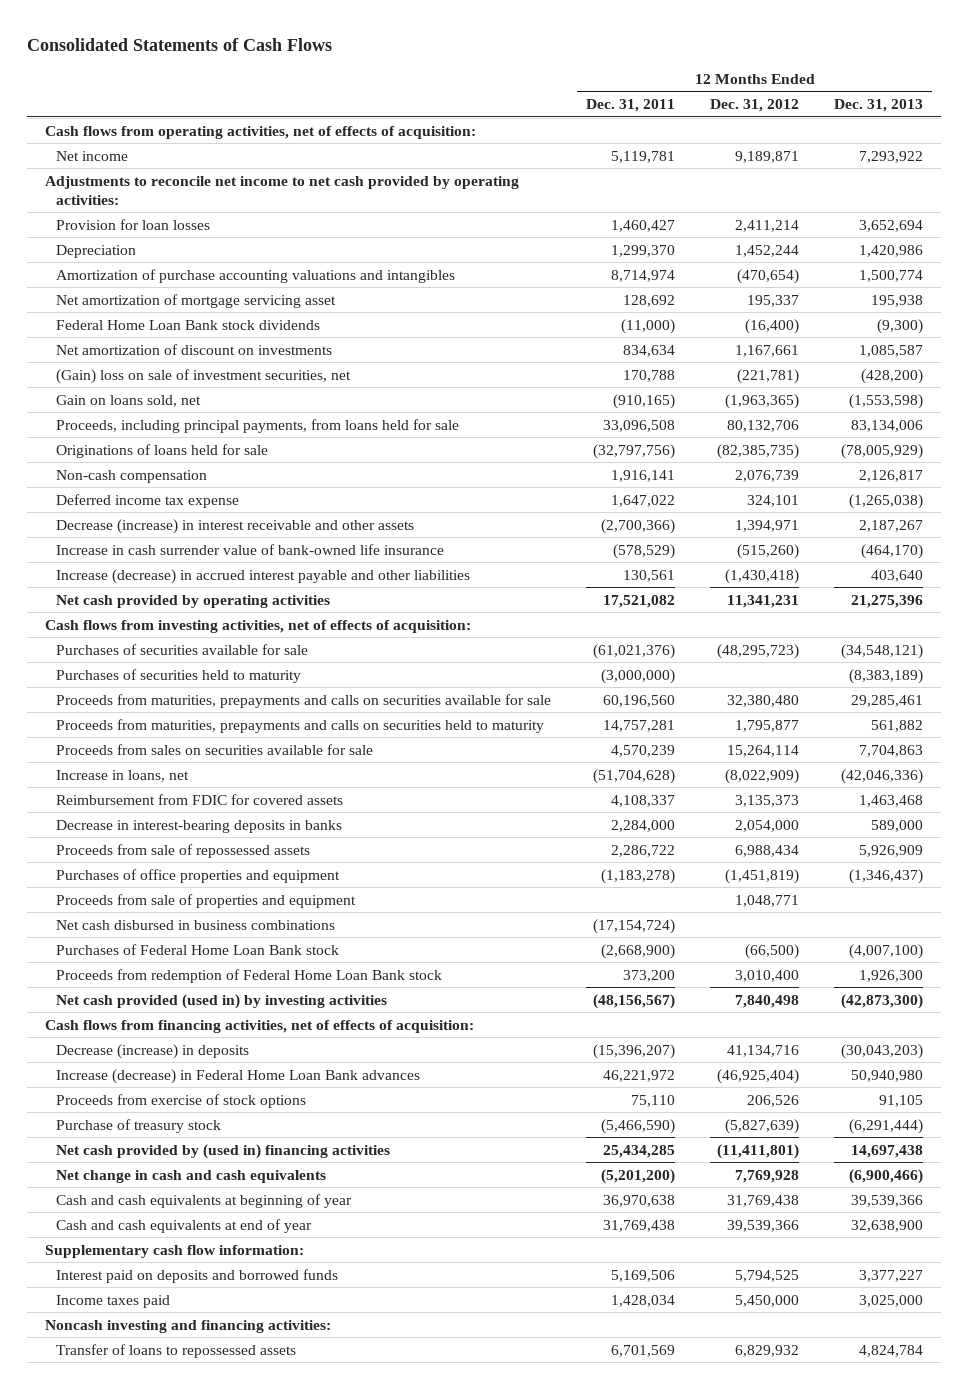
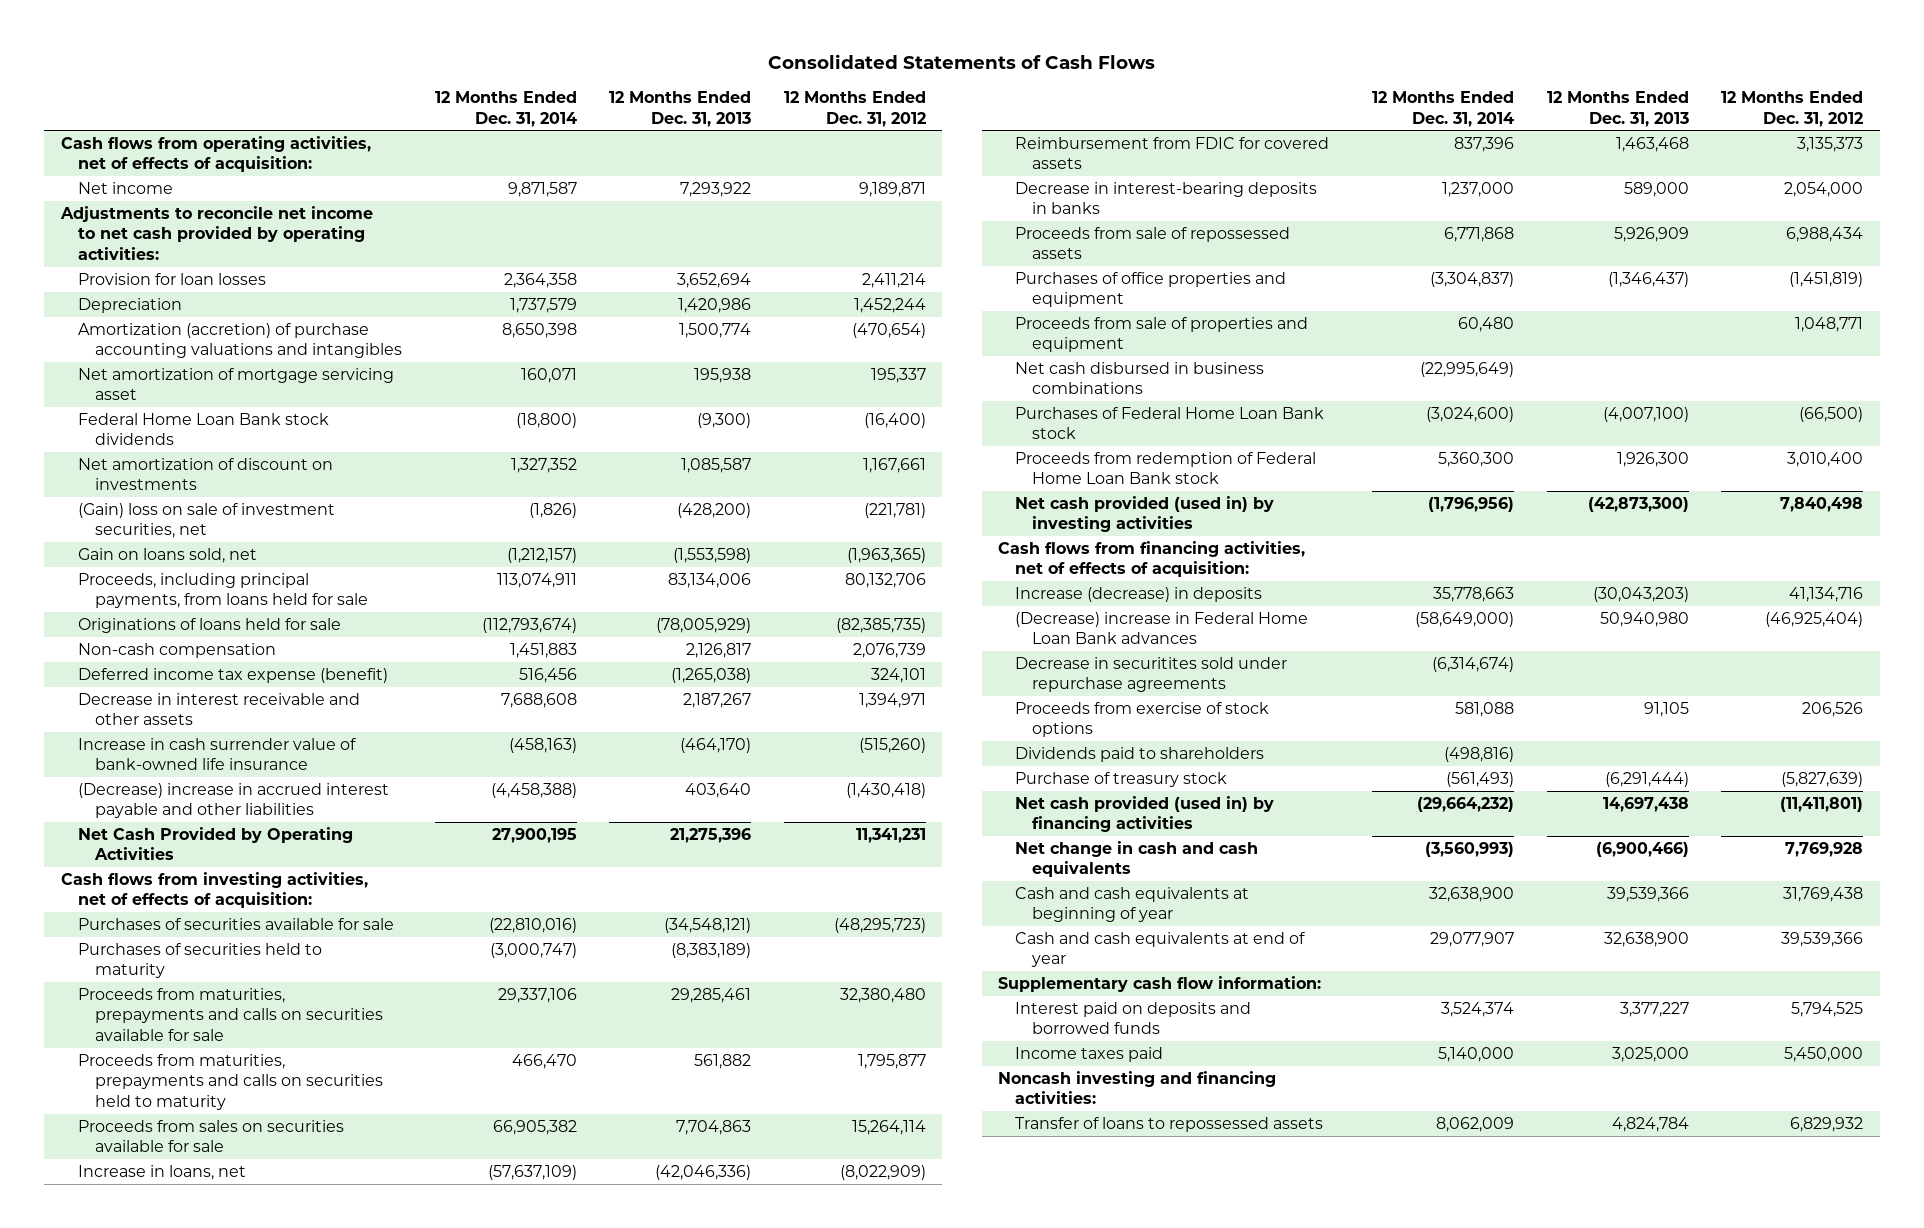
[586,99,676,113] Dec. 31, 2011 -> none
none -> [434,91,577,127] 12 Months Ended Dec. 31, 2014
[56,268,456,283] Amortization of purchase accounting valuations and intangibles -> [77,323,402,359] Amortization (accretion) of purchase accounting valuations and intangibles
[56,493,240,508] Deferred income tax expense -> [77,668,388,684] Deferred income tax expense (benefit)
[56,518,415,534] Decrease (increase) in interest receivable and other assets -> [77,693,360,726] Decrease in interest receivable and other assets
[56,568,471,584] Increase (decrease) in accrued interest payable and other liabilities -> [77,783,389,819] (Decrease) increase in accrued interest payable and other liabilities
[56,594,331,608] Net cash provided by operating activities -> [77,827,353,861] Net Cash Provided by Operating Activities
[56,1043,250,1059] Decrease (increase) in deposits -> [1015,587,1263,603] Increase (decrease) in deposits
[56,1068,421,1084] Increase (decrease) in Federal Home Loan Bank advances -> [1015,612,1309,645] (Decrease) increase in Federal Home Loan Bank advances
none -> [1015,657,1288,693] Decrease in securitites sold under repurchase agreements
none -> [1015,747,1265,763] Dividends paid to shareholders
[56,1143,391,1159] Net cash provided by (used in) financing activities -> [1015,796,1275,833] Net cash provided (used in) by financing activities

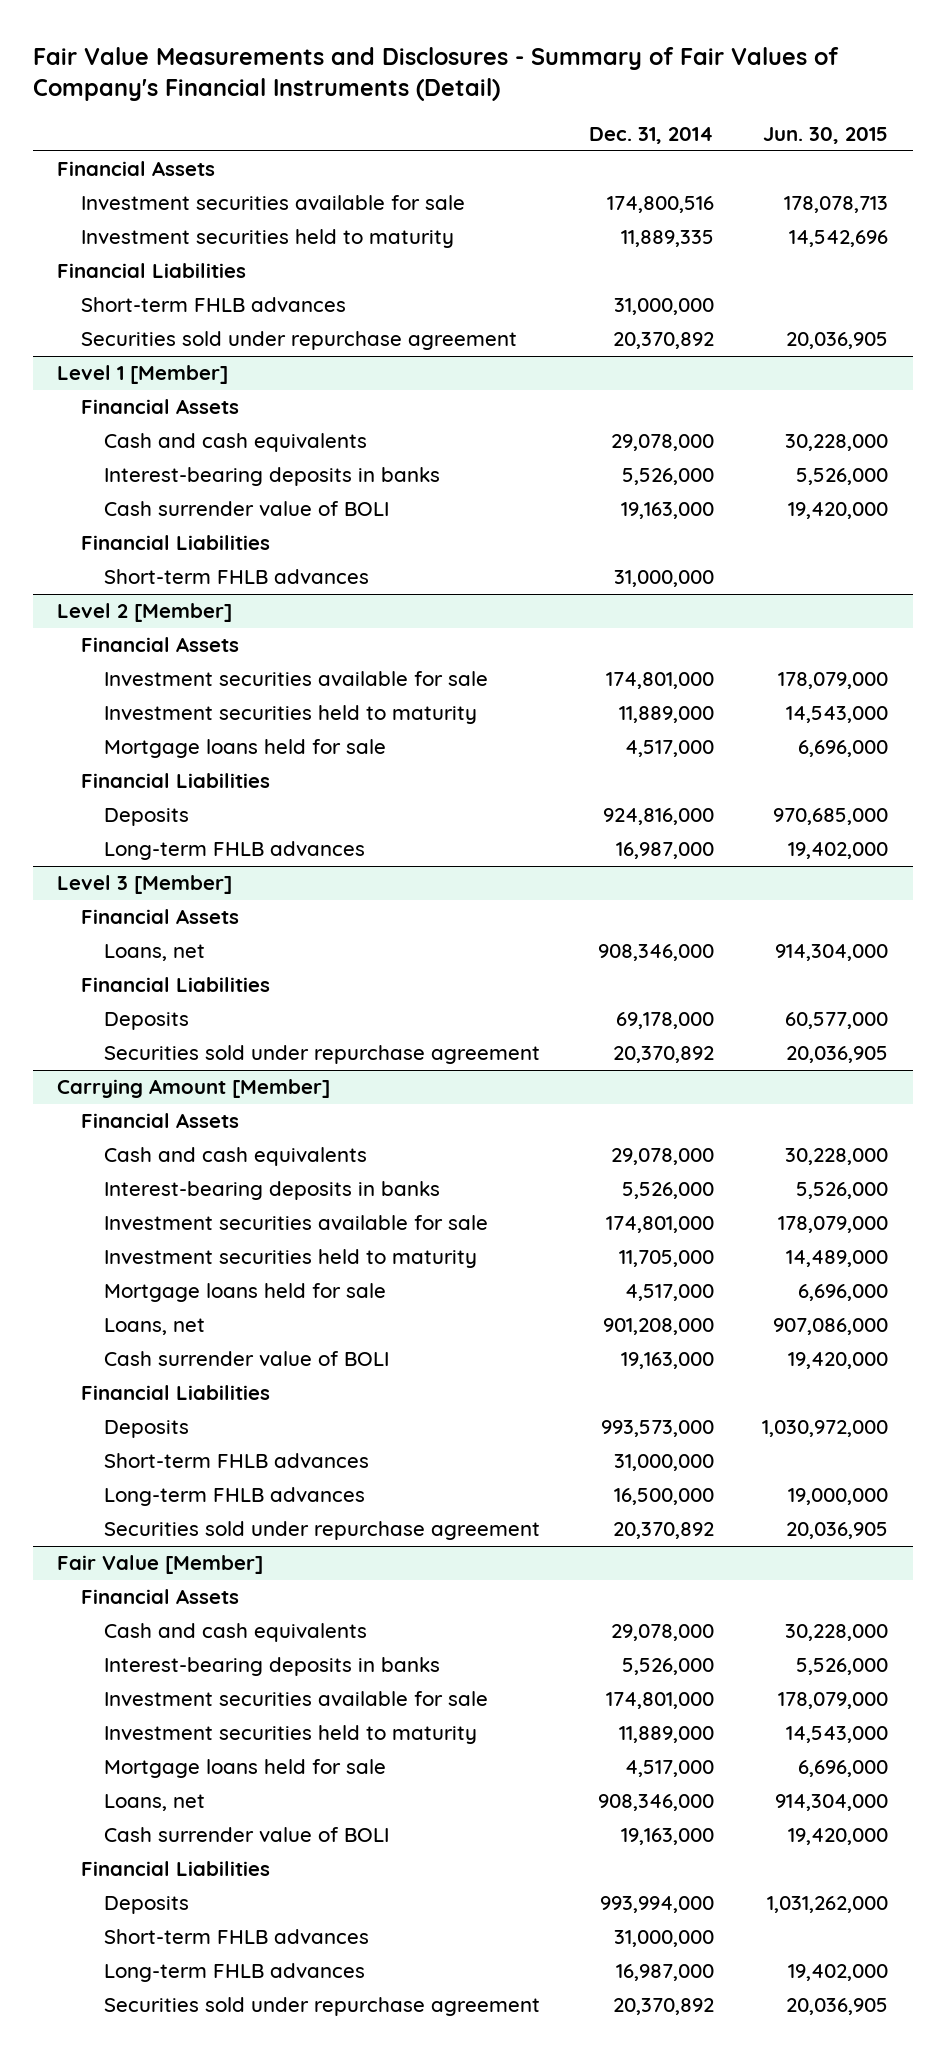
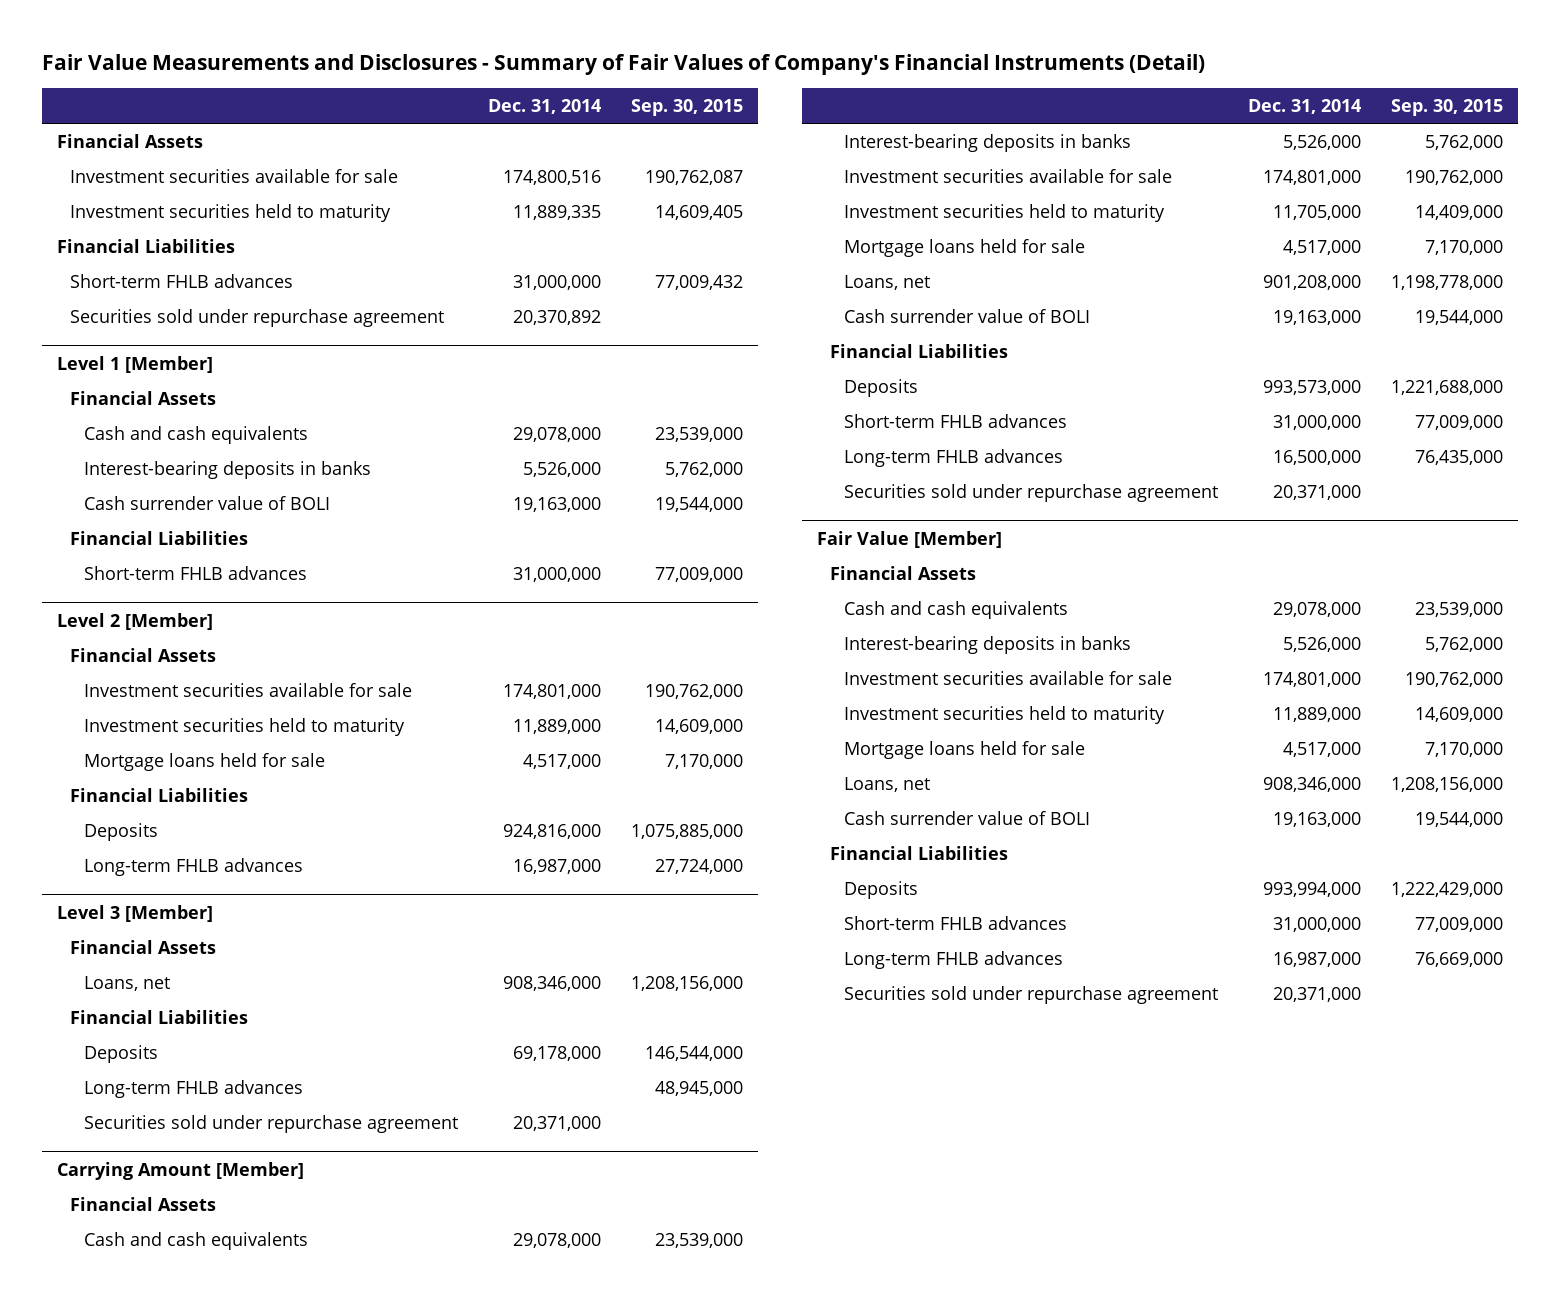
[763,127,889,145] Jun. 30, 2015 -> none
none -> [630,98,743,116] Sep. 30, 2015
none -> [83,1079,303,1098] Long-term FHLB advances
[612,1046,714,1064] 20,370,892 -> [512,1115,601,1131] 20,371,000
[612,1522,714,1540] 20,370,892 -> [1272,484,1361,500] 20,371,000
[612,1998,714,2016] 20,370,892 -> [1272,986,1361,1002] 20,371,000

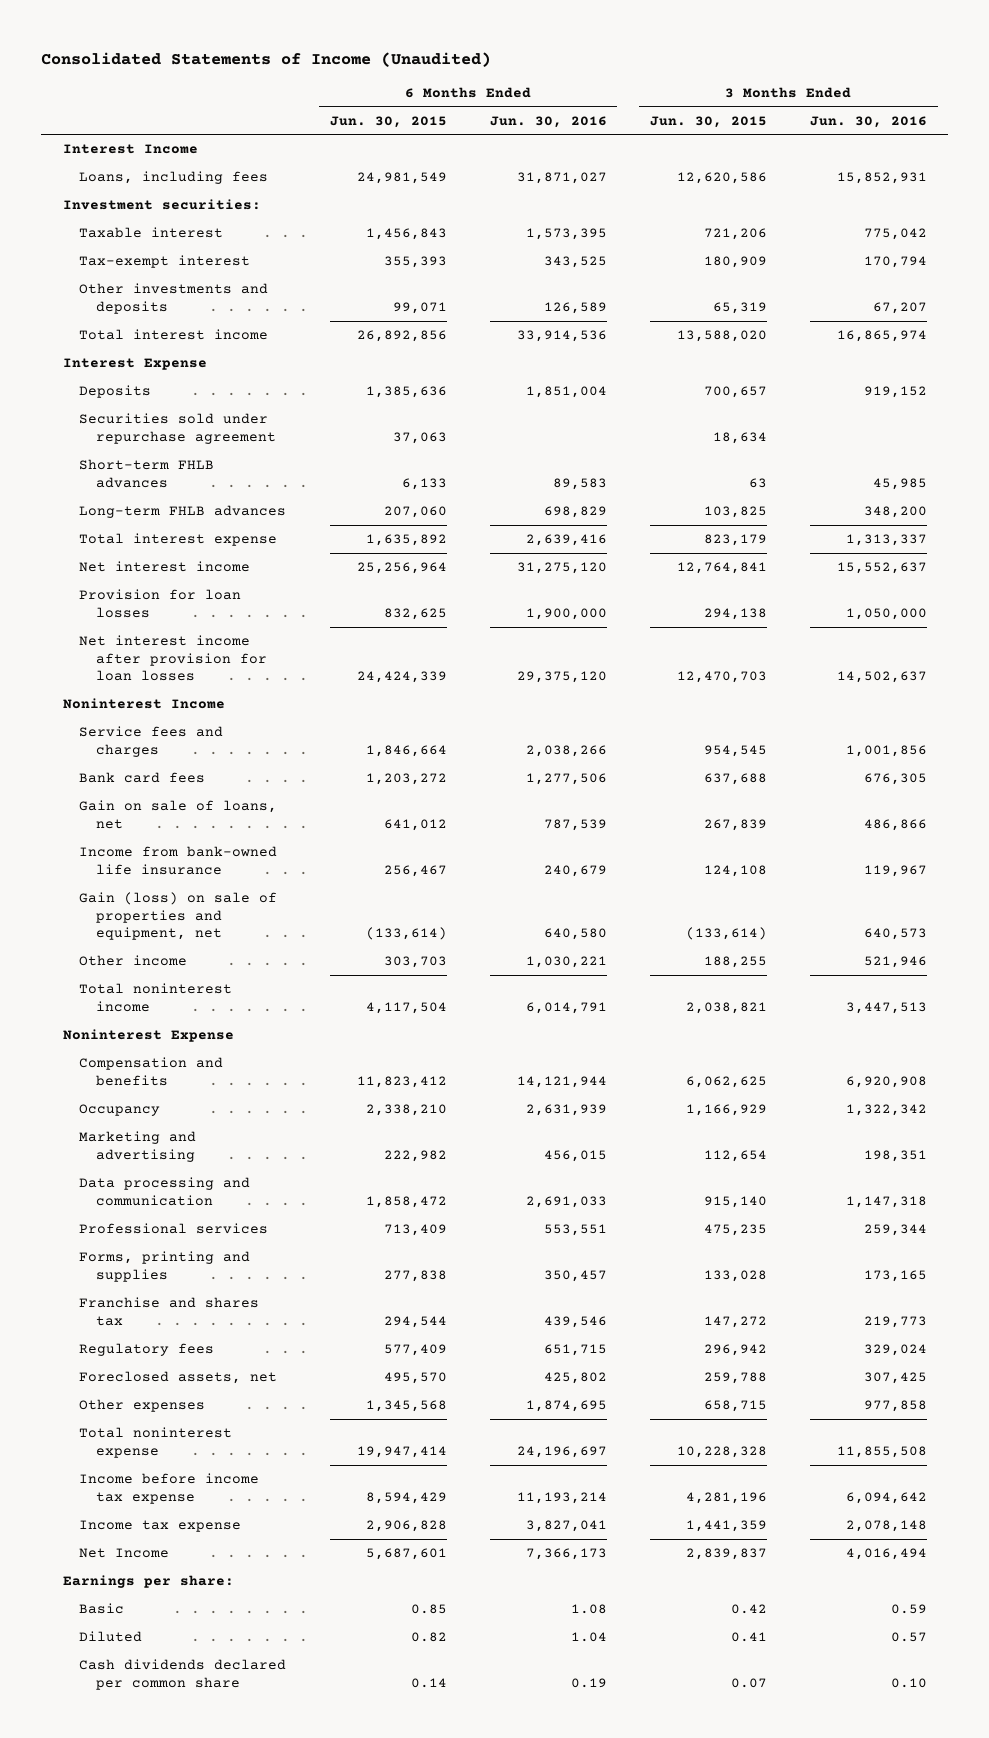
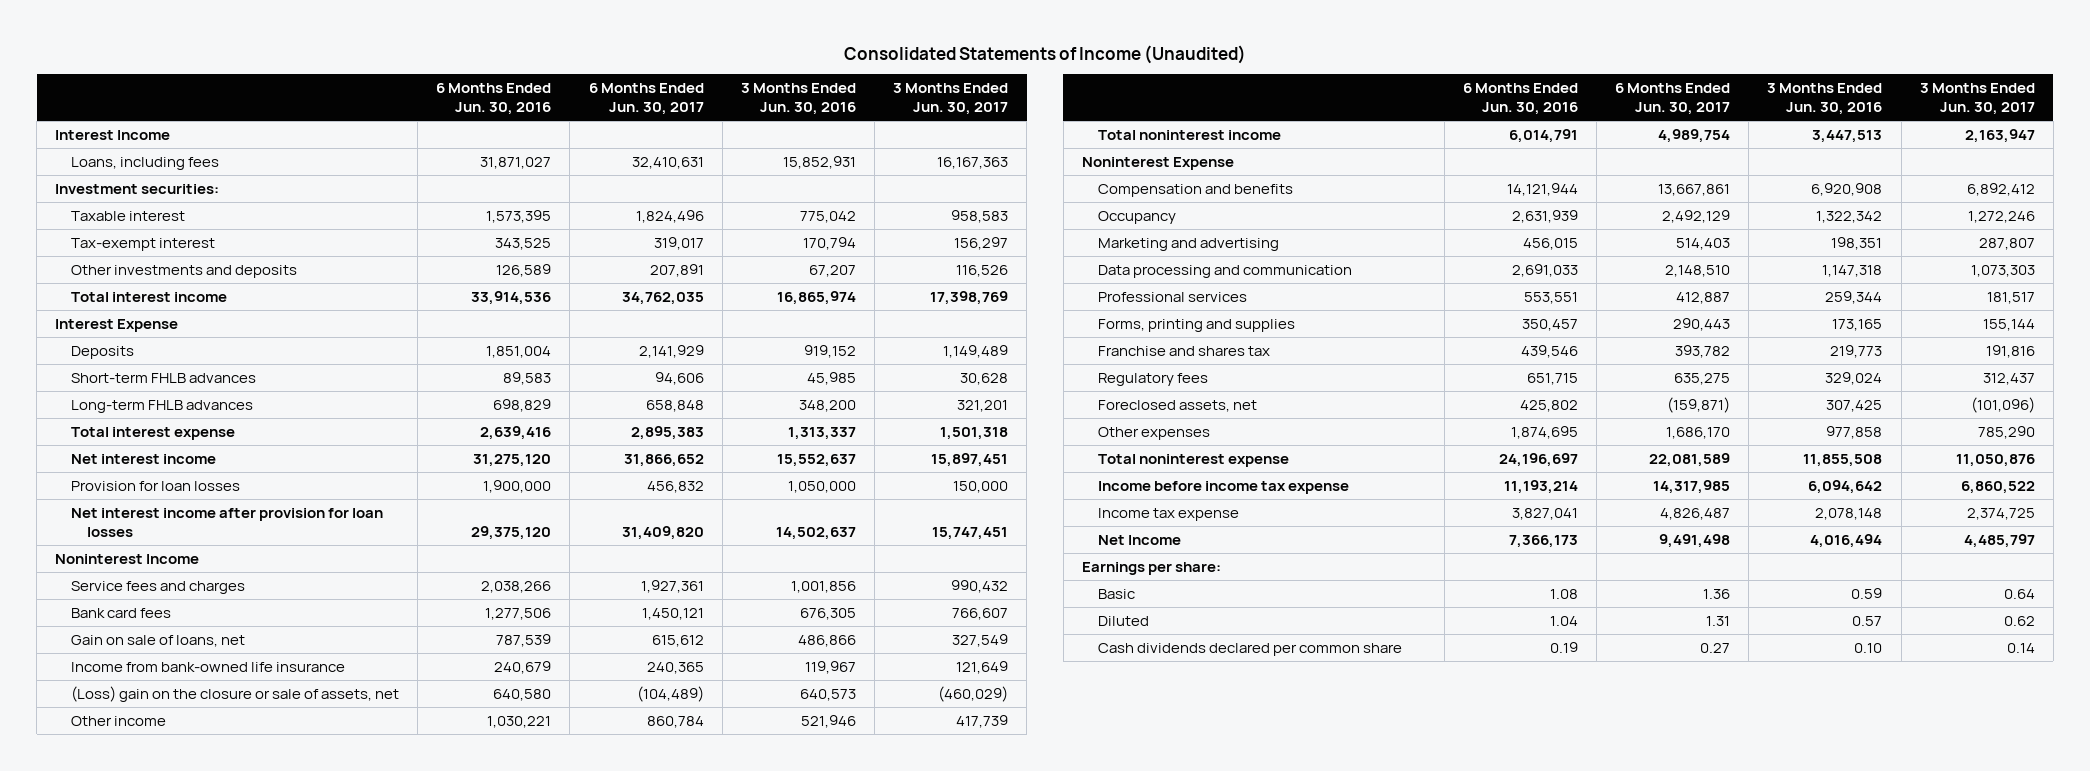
[329,115,447,128] Jun. 30, 2015 -> none
[649,115,767,128] Jun. 30, 2015 -> none
none -> [588,83,704,116] 6 Months Ended Jun. 30, 2017
none -> [892,83,1008,116] 3 Months Ended Jun. 30, 2017
[79,413,277,444] Securities sold under repurchase agreement -> none
[79,892,278,941] Gain (loss) on sale of properties and equipment, net -> [71,685,400,702] (Loss) gain on the closure or sale of assets, net

